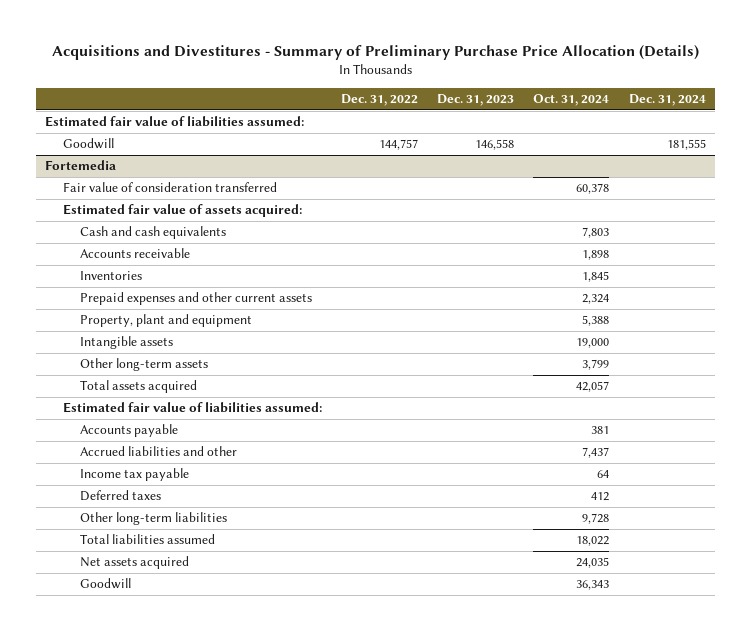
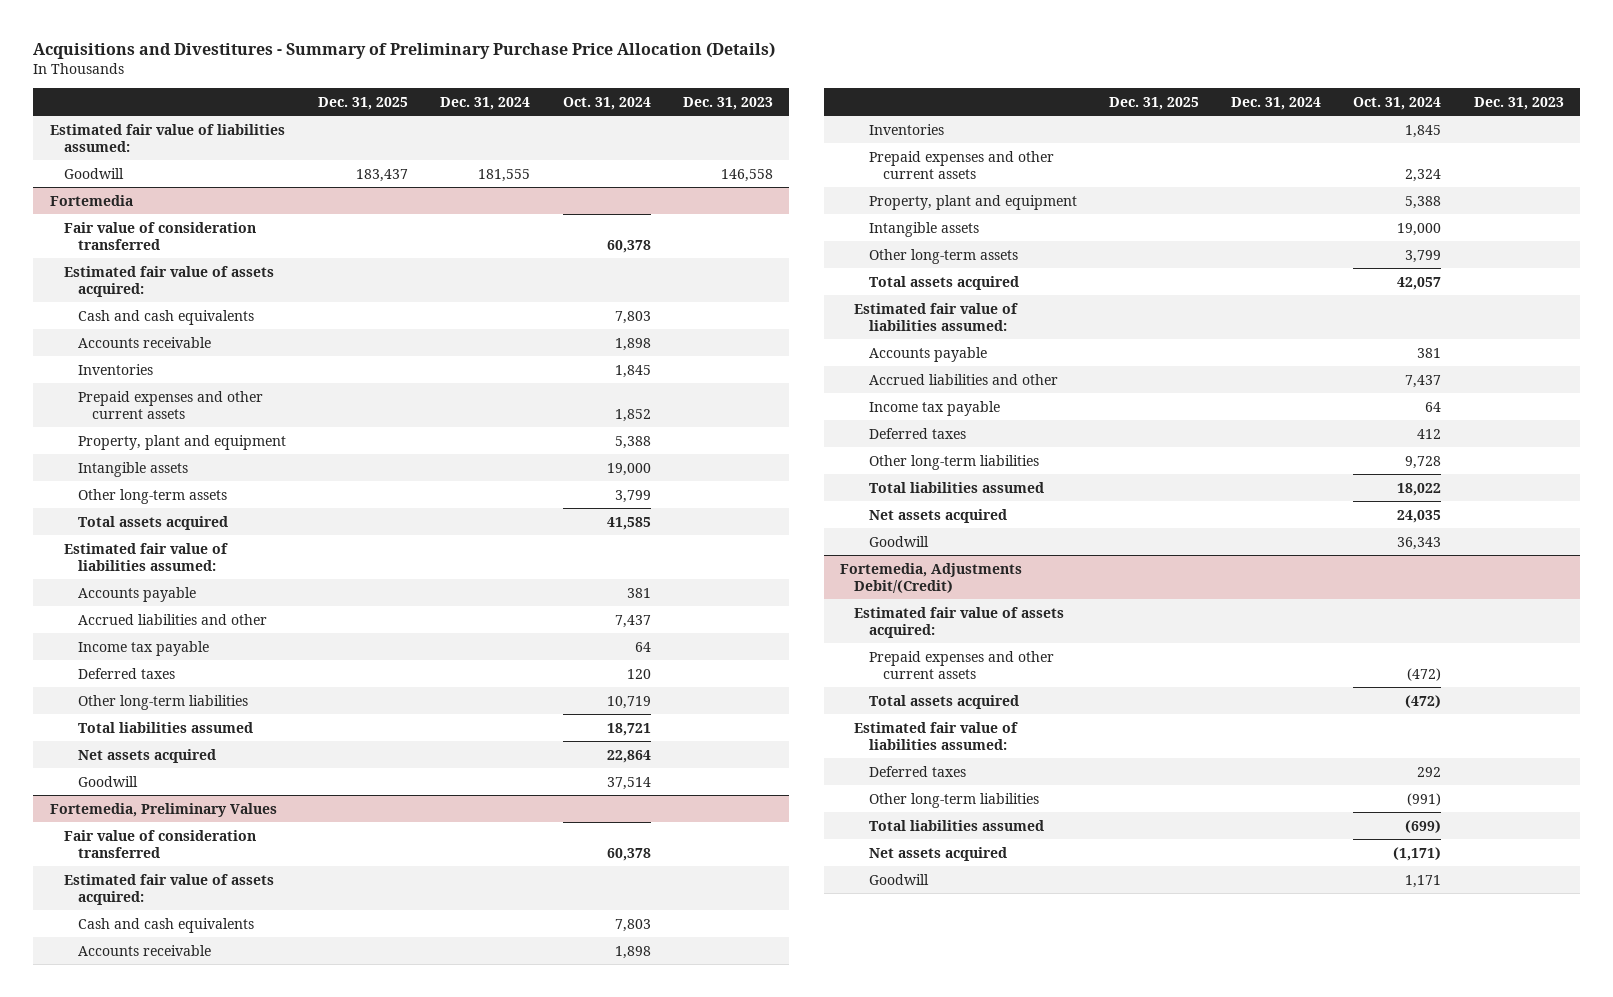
[340,93,418,106] Dec. 31, 2022 -> none
none -> [318,96,409,110] Dec. 31, 2025
none -> [77,390,263,419] Prepaid expenses and other current assets
none -> [77,434,286,450] Property, plant and equipment
none -> [77,461,188,477] Intangible assets
none -> [77,488,227,504] Other long-term assets
none -> [77,515,228,530] Total assets acquired
none -> [63,542,228,571] Estimated fair value of liabilities assumed:
none -> [77,586,196,602] Accounts payable
none -> [77,613,267,625] Accrued liabilities and other
none -> [77,640,209,656] Income tax payable
none -> [77,667,175,679] Deferred taxes
none -> [77,694,248,710] Other long-term liabilities
none -> [77,721,253,733] Total liabilities assumed
none -> [77,748,216,763] Net assets acquired
none -> [77,775,138,787] Goodwill
none -> [49,802,277,817] Fortemedia, Preliminary Values
none -> [63,829,256,858] Fair value of consideration transferred
none -> [63,873,274,905] Estimated fair value of assets acquired:
none -> [77,917,254,933] Cash and cash equivalents
none -> [77,944,211,956] Accounts receivable
none -> [868,123,944,135] Inventories
none -> [840,562,1023,593] Fortemedia, Adjustments Debit/(Credit)
none -> [854,606,1065,638] Estimated fair value of assets acquired:
none -> [868,650,1054,679] Prepaid expenses and other current assets
none -> [868,694,1019,709] Total assets acquired
none -> [854,721,1019,750] Estimated fair value of liabilities assumed:
none -> [868,765,966,777] Deferred taxes
none -> [868,792,1039,808] Other long-term liabilities
none -> [868,819,1044,831] Total liabilities assumed
none -> [868,846,1007,861] Net assets acquired
none -> [868,873,929,885] Goodwill

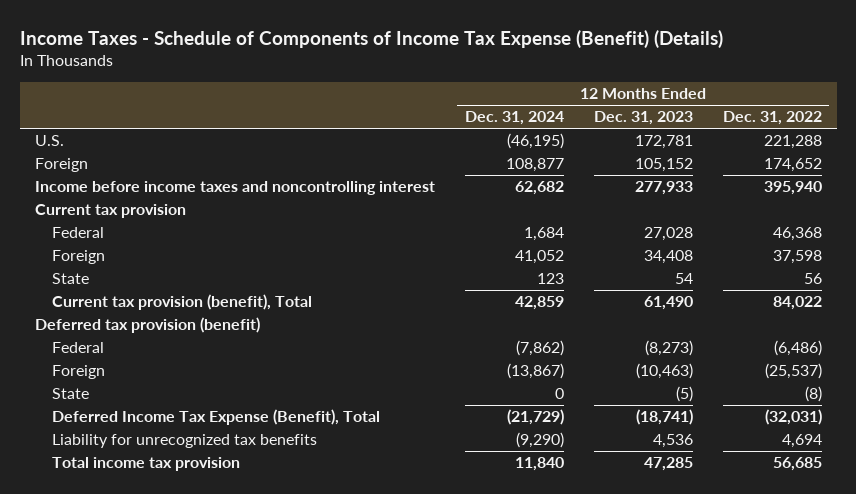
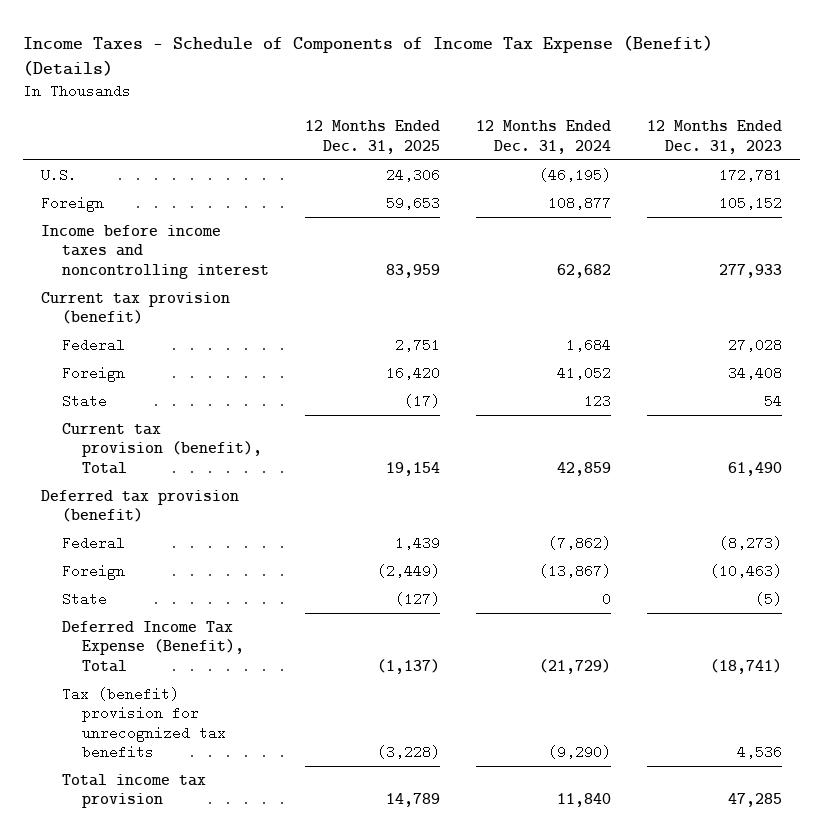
[722,111,822,126] Dec. 31, 2022 -> none
none -> [304,120,440,155] 12 Months Ended Dec. 31, 2025
[34,204,186,219] Current tax provision -> [41,291,231,325] Current tax provision (benefit)
[51,434,317,449] Liability for unrecognized tax benefits -> [61,686,227,760] Tax (benefit) provision for unrecognized tax benefits

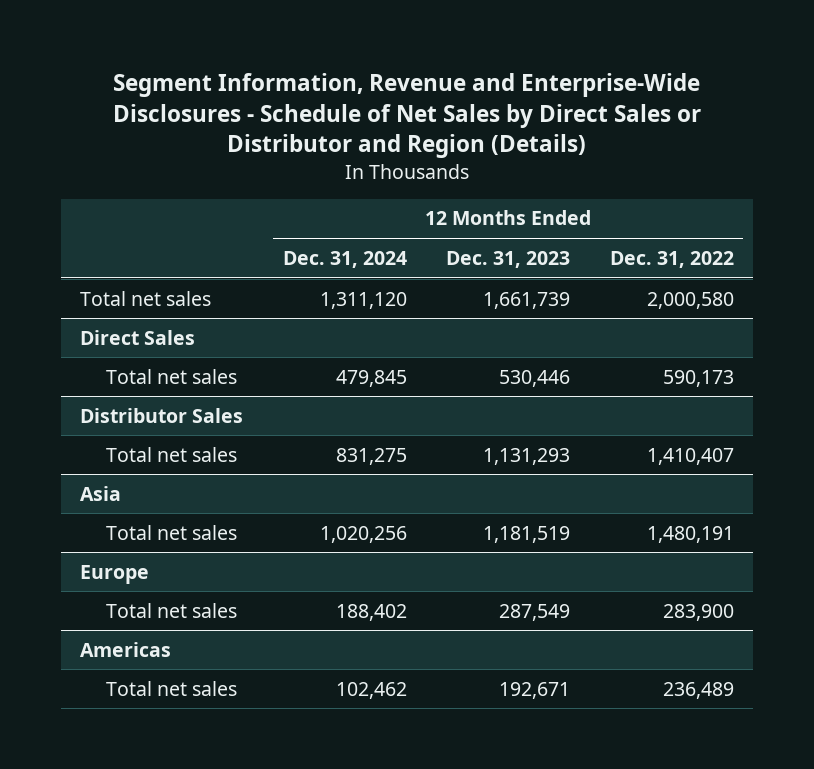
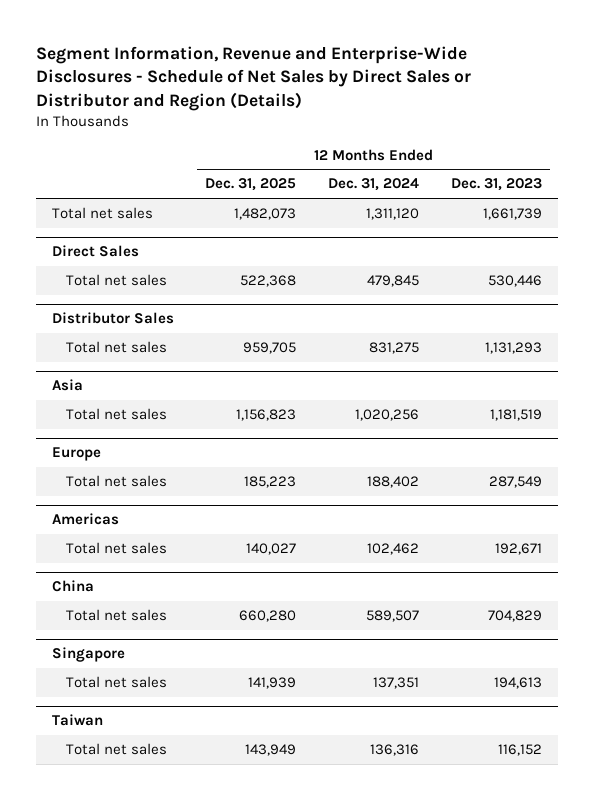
[609,250,734,268] Dec. 31, 2022 -> none
none -> [205,178,297,192] Dec. 31, 2025
none -> [51,580,94,593] China
none -> [66,608,168,621] Total net sales
none -> [51,647,125,663] Singapore
none -> [66,675,168,688] Total net sales
none -> [51,714,103,727] Taiwan
none -> [66,742,168,755] Total net sales

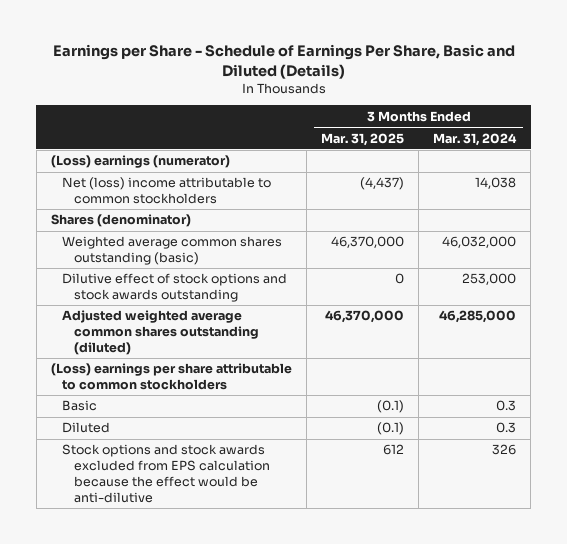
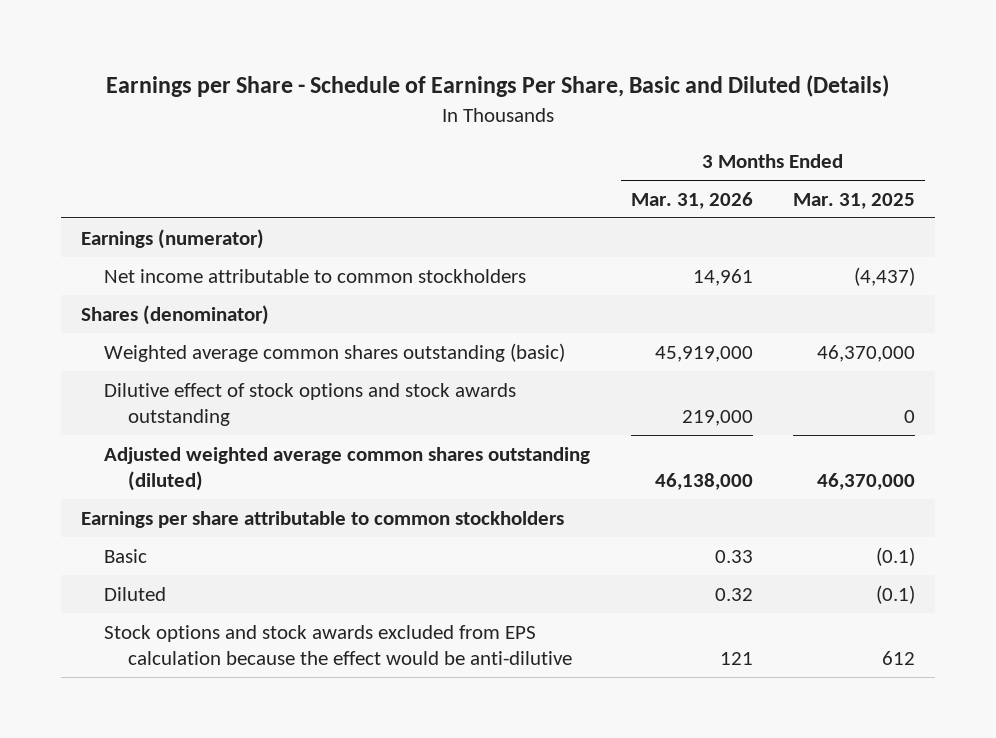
[433,132,518,146] Mar. 31, 2024 -> none
none -> [630,191,753,209] Mar. 31, 2026
[50,155,230,169] (Loss) earnings (numerator) -> [80,228,264,249] Earnings (numerator)
[62,177,272,205] Net (loss) income attributable to common stockholders -> [104,268,527,283] Net income attributable to common stockholders
[50,363,292,391] (Loss) earnings per share attributable to common stockholders -> [80,510,564,528] Earnings per share attributable to common stockholders

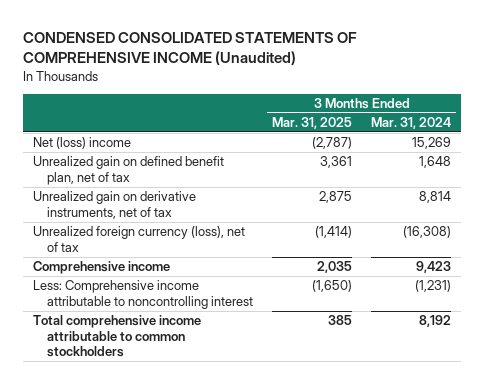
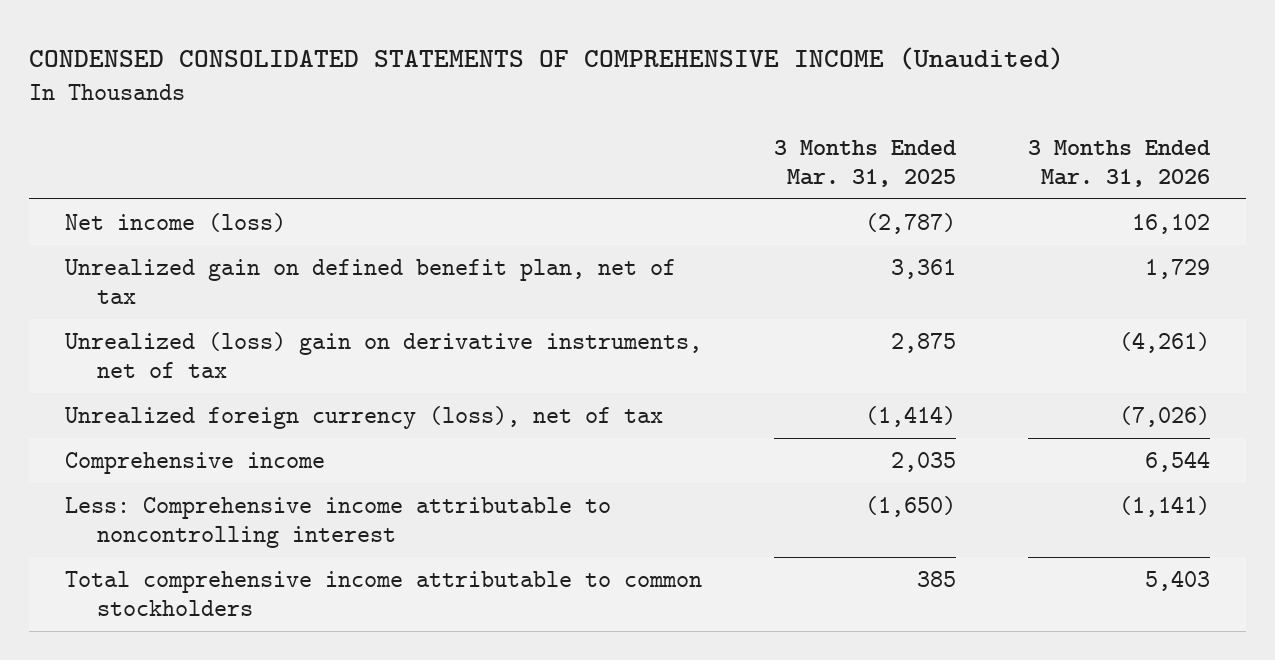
[371,116,452,129] Mar. 31, 2024 -> none
none -> [1028,140,1212,187] 3 Months Ended Mar. 31, 2026
[32,137,131,150] Net (loss) income -> [65,213,287,233] Net income (loss)
[32,191,196,219] Unrealized gain on derivative instruments, net of tax -> [65,332,703,378] Unrealized (loss) gain on derivative instruments, net of tax

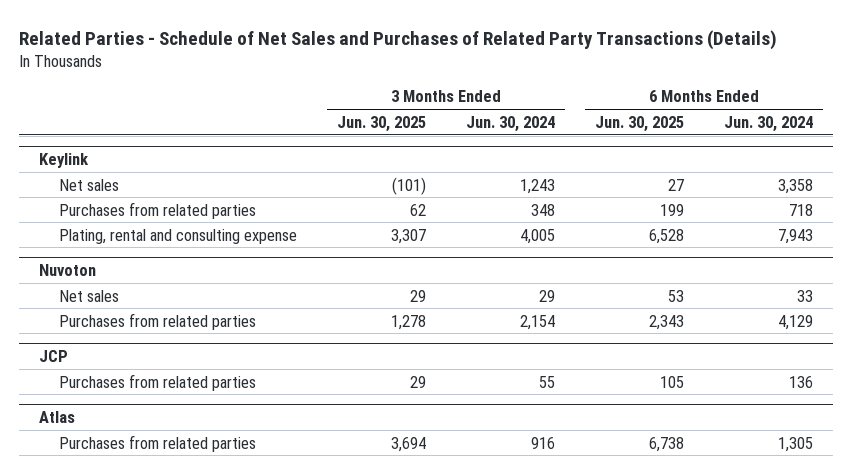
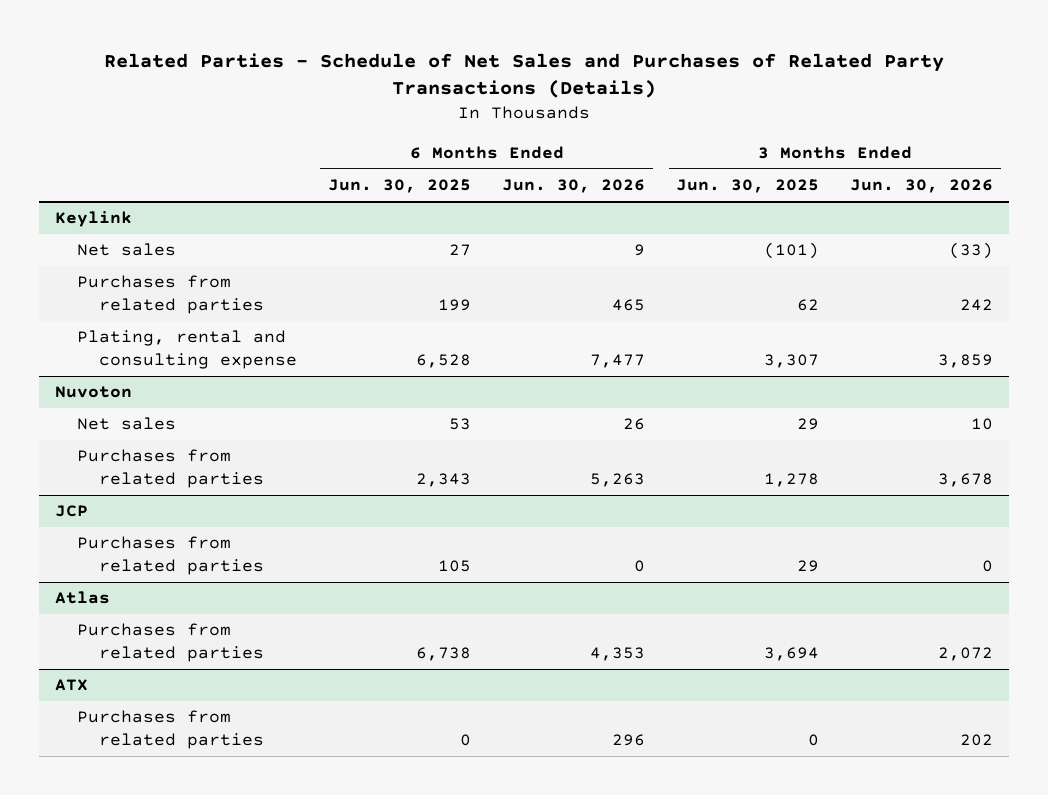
[466,115,556,132] Jun. 30, 2024 -> none
[724,115,814,132] Jun. 30, 2024 -> none
none -> [502,179,646,194] Jun. 30, 2026
none -> [850,179,994,194] Jun. 30, 2026
none -> [54,679,88,692] ATX
none -> [76,710,265,750] Purchases from related parties

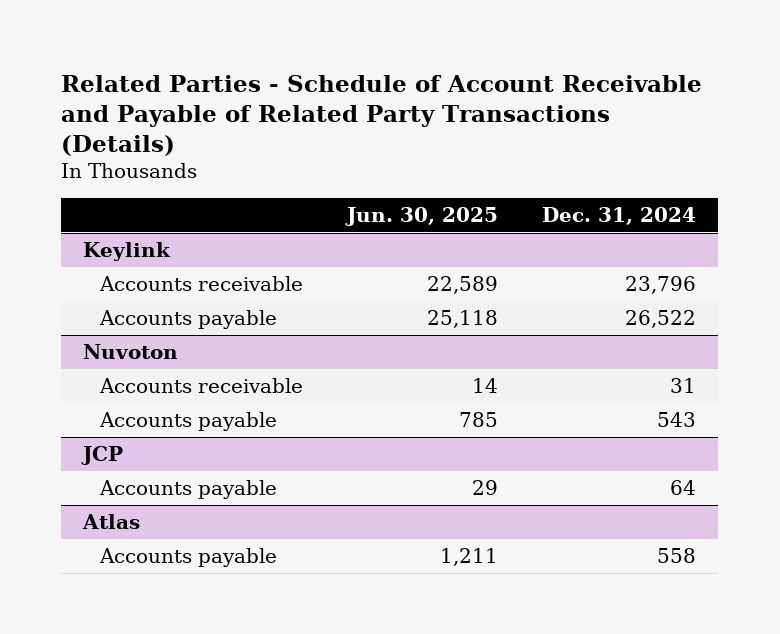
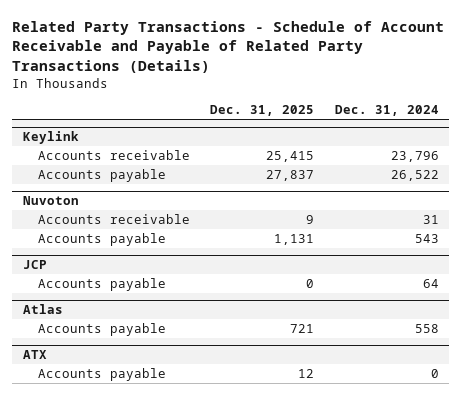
[61,74,703,157] Related Parties - Schedule of Account Receivable and Payable of Related Party Transactions (Details) -> [12,20,445,73] Related Party Transactions - Schedule of Account Receivable and Payable of Related Party Transactions (Details)
[345,206,499,226] Jun. 30, 2025 -> none
none -> [210,105,315,117] Dec. 31, 2025
none -> [22,350,47,360] ATX
none -> [37,367,166,381] Accounts payable

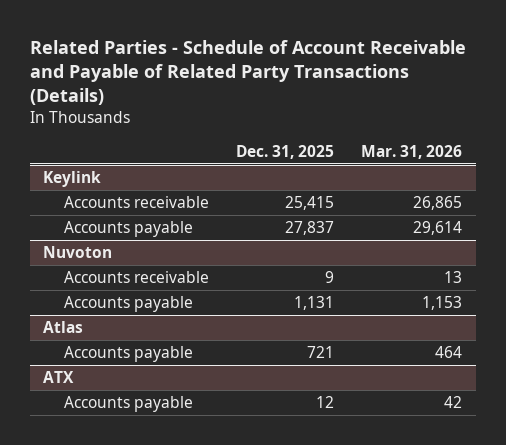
[12,20,445,73] Related Party Transactions - Schedule of Account Receivable and Payable of Related Party Transactions (Details) -> [29,39,466,105] Related Parties - Schedule of Account Receivable and Payable of Related Party Transactions (Details)
[334,105,439,117] Dec. 31, 2024 -> none
none -> [361,144,463,159] Mar. 31, 2026
[22,260,47,270] JCP -> none
[37,277,166,291] Accounts payable -> none

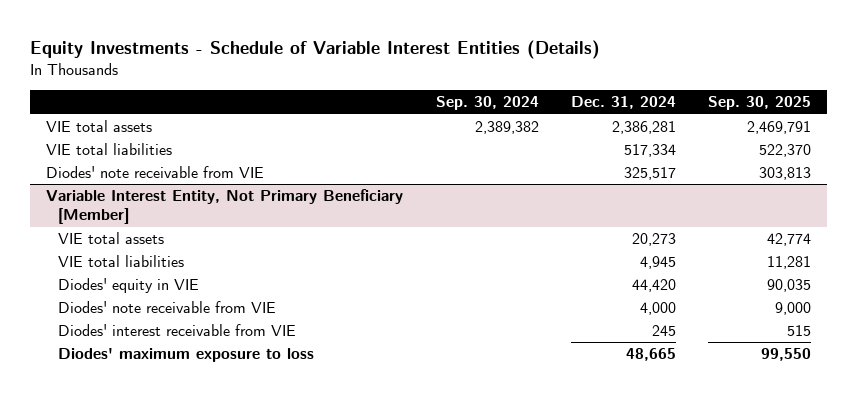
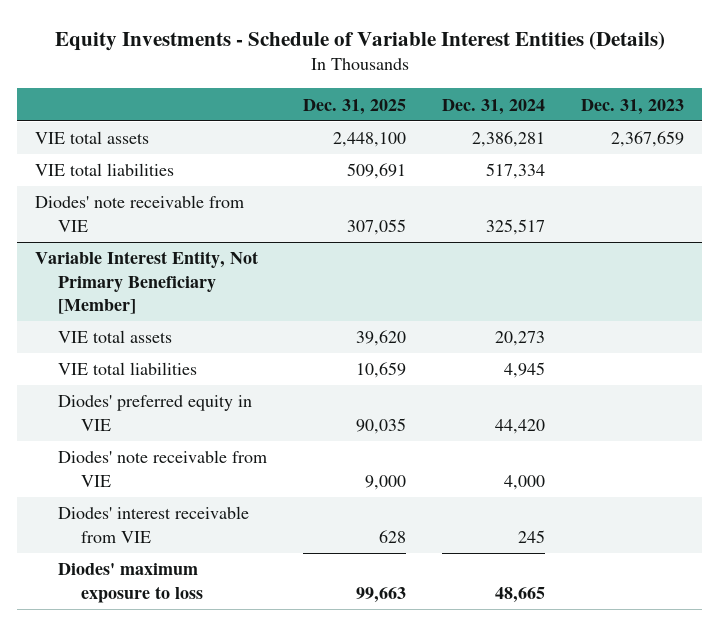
[435,96,539,111] Sep. 30, 2024 -> none
[707,96,811,111] Sep. 30, 2025 -> none
none -> [303,98,407,115] Dec. 31, 2025
none -> [581,98,685,115] Dec. 31, 2023
[58,277,200,293] Diodes' equity in VIE -> [58,395,253,431] Diodes' preferred equity in VIE

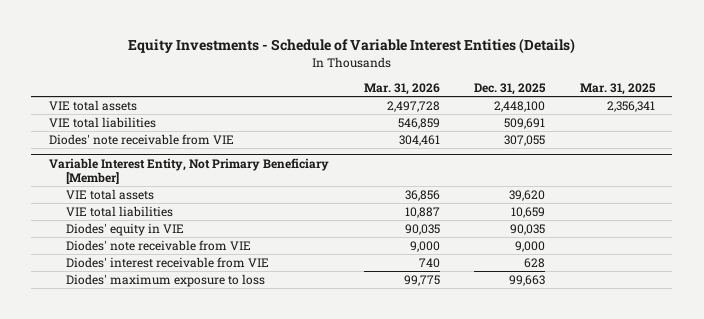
[442,98,546,115] Dec. 31, 2024 -> none
[581,98,685,115] Dec. 31, 2023 -> none
none -> [363,82,440,95] Mar. 31, 2026
none -> [579,82,656,95] Mar. 31, 2025
[58,395,253,431] Diodes' preferred equity in VIE -> [66,222,185,236] Diodes' equity in VIE

